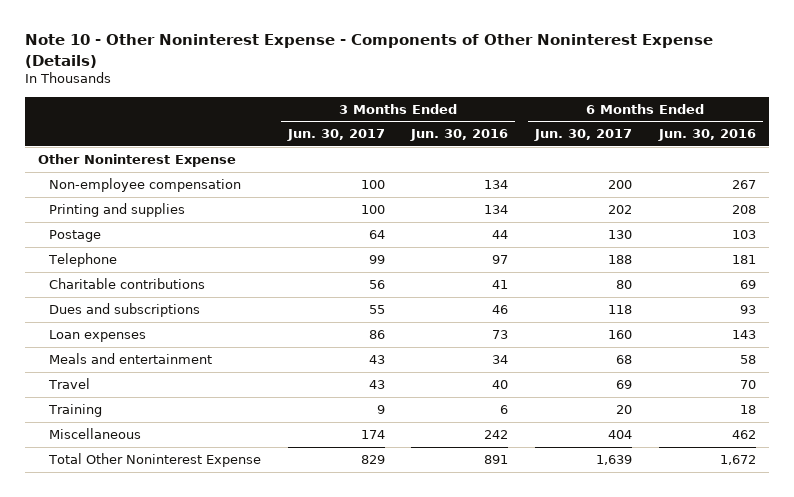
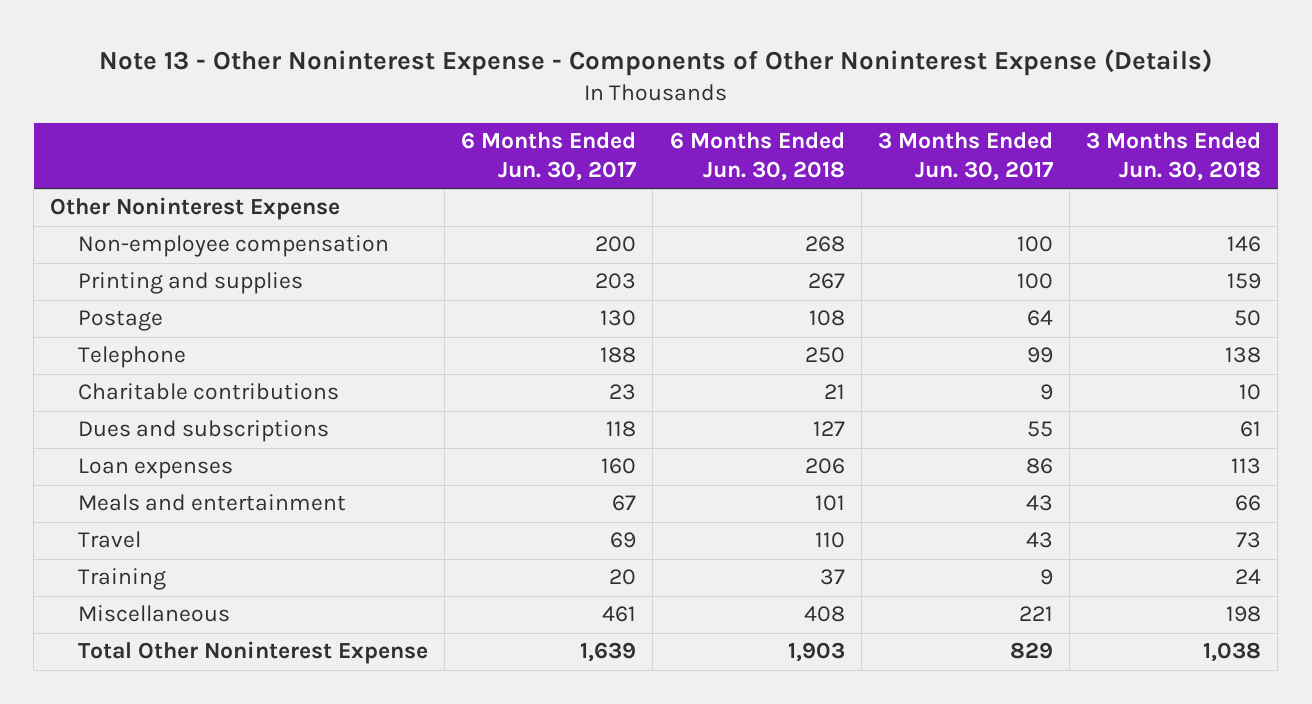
[24,34,713,68] Note 10 - Other Noninterest Expense - Components of Other Noninterest Expense (Details) -> [98,49,1212,77] Note 13 - Other Noninterest Expense - Components of Other Noninterest Expense (Details)
[410,129,509,142] Jun. 30, 2016 -> none
[657,129,756,142] Jun. 30, 2016 -> none
none -> [669,132,845,181] 6 Months Ended Jun. 30, 2018
none -> [1086,132,1262,181] 3 Months Ended Jun. 30, 2018
[608,205,633,215] 202 -> [595,273,637,290] 203
[368,280,385,290] 56 -> [1039,384,1053,401] 9
[616,280,633,290] 80 -> [609,384,637,401] 23
[616,355,633,365] 68 -> [612,495,637,512] 67
[360,430,385,440] 174 -> [1018,606,1053,622] 221
[608,430,633,440] 404 -> [602,606,637,623] 461

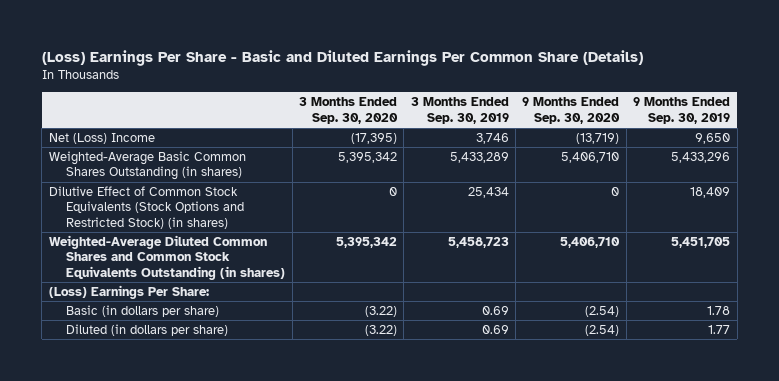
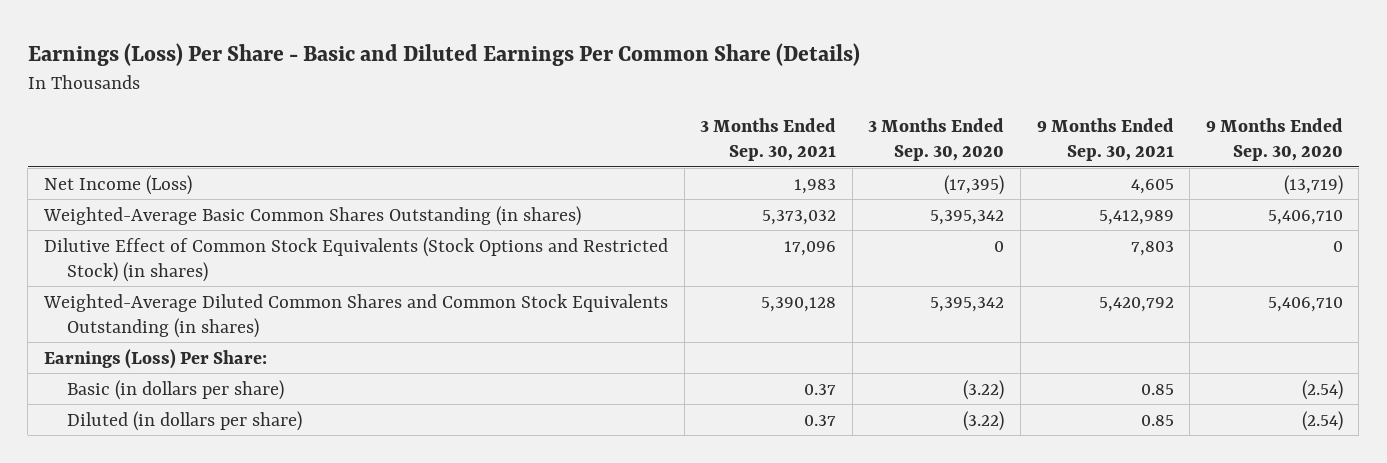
[41,49,643,66] (Loss) Earnings Per Share - Basic and Diluted Earnings Per Common Share (Details) -> [27,42,860,66] Earnings (Loss) Per Share - Basic and Diluted Earnings Per Common Share (Details)
[410,97,509,124] 3 Months Ended Sep. 30, 2019 -> none
[633,97,731,124] 9 Months Ended Sep. 30, 2019 -> none
none -> [700,118,837,162] 3 Months Ended Sep. 30, 2021
none -> [1036,118,1174,162] 9 Months Ended Sep. 30, 2021
[48,133,155,145] Net (Loss) Income -> [43,174,192,195] Net Income (Loss)
[48,285,209,300] (Loss) Earnings Per Share: -> [43,348,267,369] Earnings (Loss) Per Share:

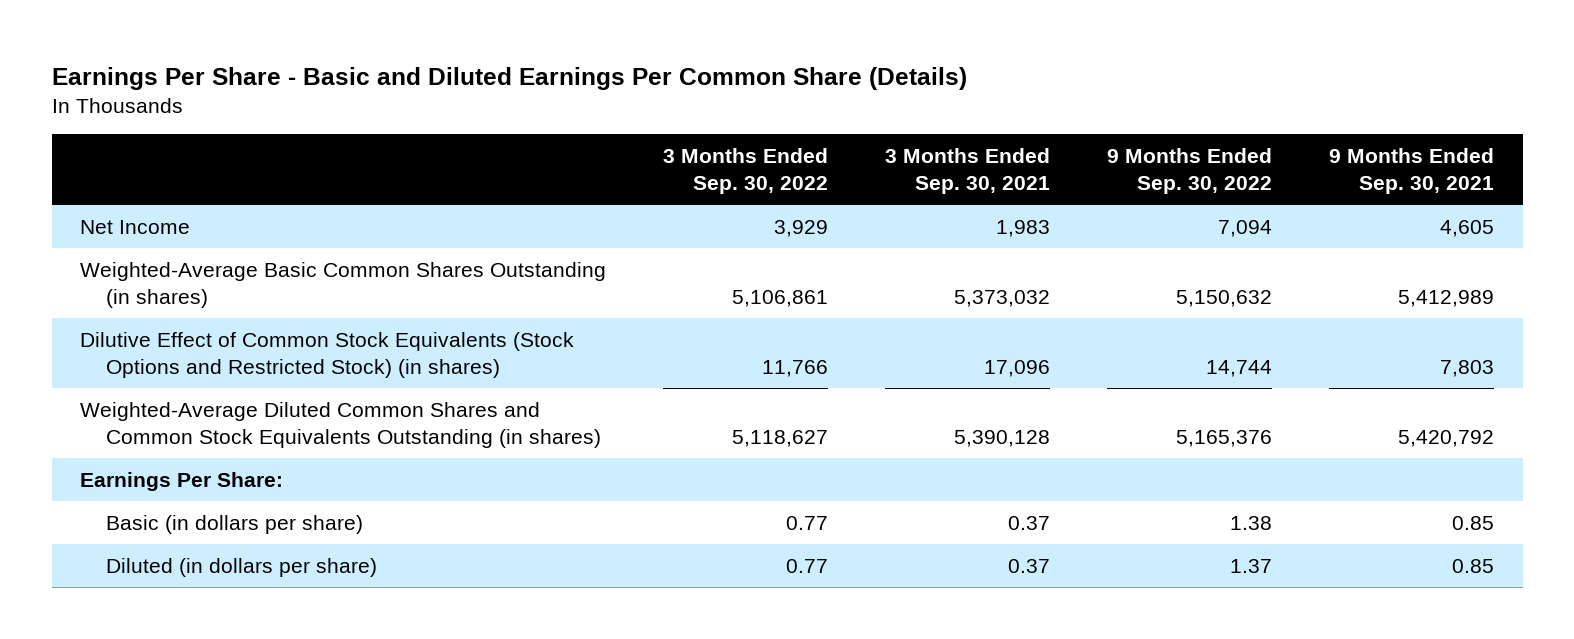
[27,42,860,66] Earnings (Loss) Per Share - Basic and Diluted Earnings Per Common Share (Details) -> [51,66,967,90] Earnings Per Share - Basic and Diluted Earnings Per Common Share (Details)
[868,118,1005,162] 3 Months Ended Sep. 30, 2020 -> none
[1205,118,1343,162] 9 Months Ended Sep. 30, 2020 -> none
none -> [663,148,829,195] 3 Months Ended Sep. 30, 2022
none -> [1107,148,1273,195] 9 Months Ended Sep. 30, 2022
[43,174,192,195] Net Income (Loss) -> [80,219,191,234] Net Income
[43,348,267,369] Earnings (Loss) Per Share: -> [80,471,284,491] Earnings Per Share:

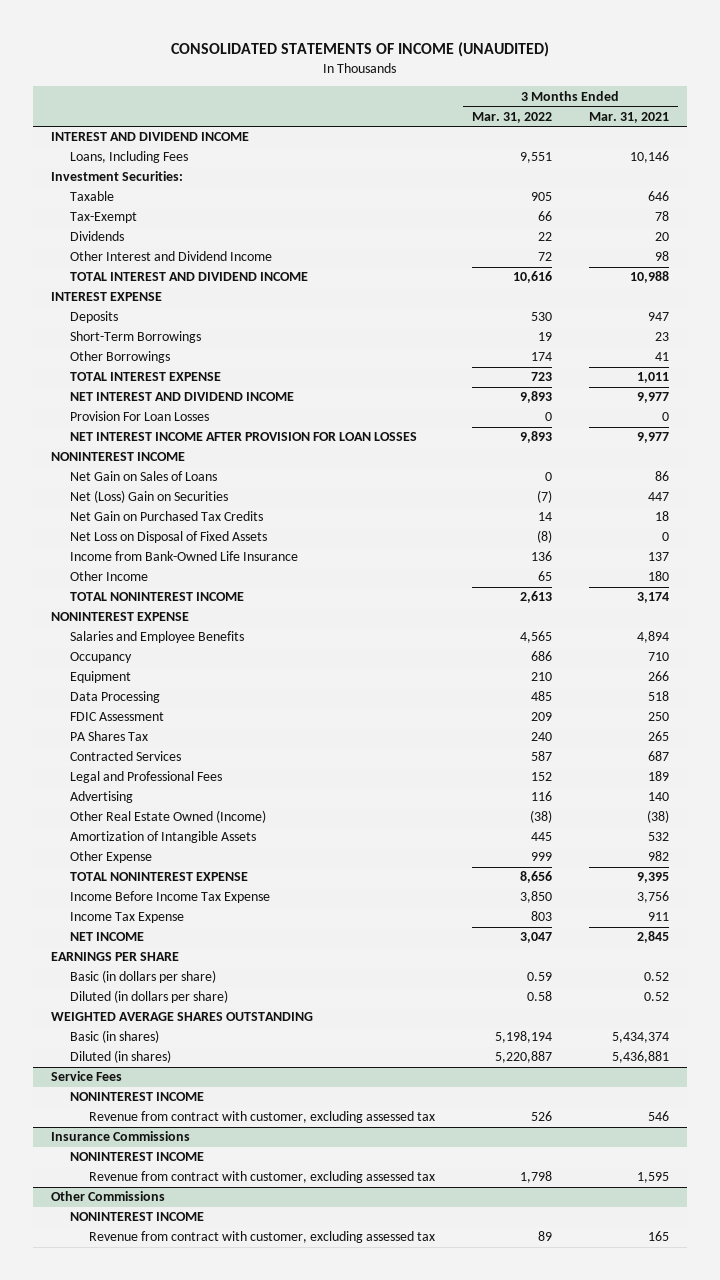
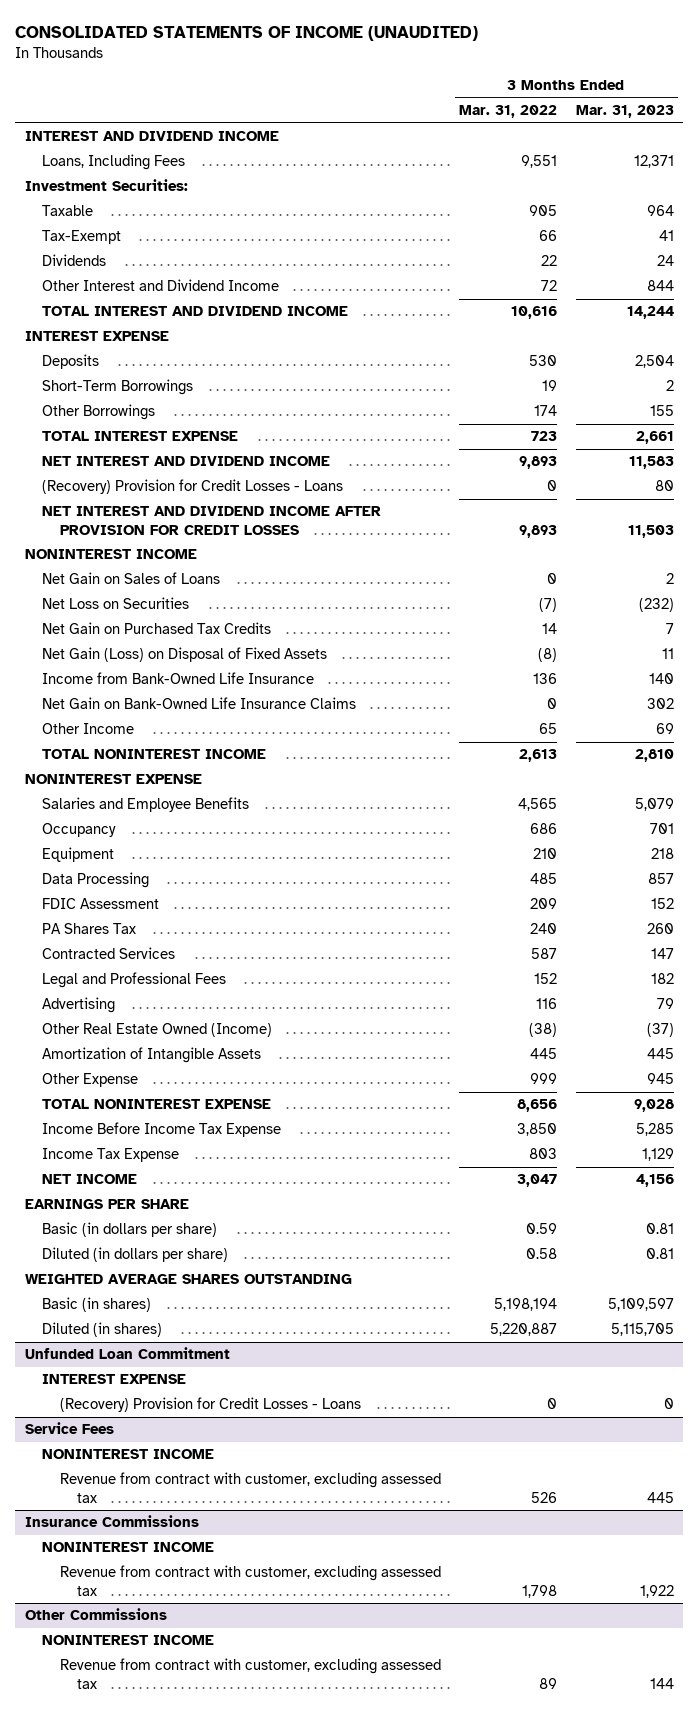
[588,111,669,123] Mar. 31, 2021 -> none
none -> [575,105,674,119] Mar. 31, 2023
[70,411,210,422] Provision For Loan Losses -> [42,479,344,495] (Recovery) Provision for Credit Losses - Loans
[70,432,418,442] NET INTEREST INCOME AFTER PROVISION FOR LOAN LOSSES -> [42,506,382,535] NET INTEREST AND DIVIDEND INCOME AFTER PROVISION FOR CREDIT LOSSES
[70,490,229,504] Net (Loss) Gain on Securities -> [42,597,190,610] Net Loss on Securities
[70,531,268,544] Net Loss on Disposal of Fixed Assets -> [42,647,328,663] Net Gain (Loss) on Disposal of Fixed Assets
none -> [42,697,357,710] Net Gain on Bank-Owned Life Insurance Claims
none -> [24,1347,230,1360] Unfunded Loan Commitment
none -> [42,1374,187,1385] INTEREST EXPENSE
none -> [59,1397,361,1413] (Recovery) Provision for Credit Losses - Loans

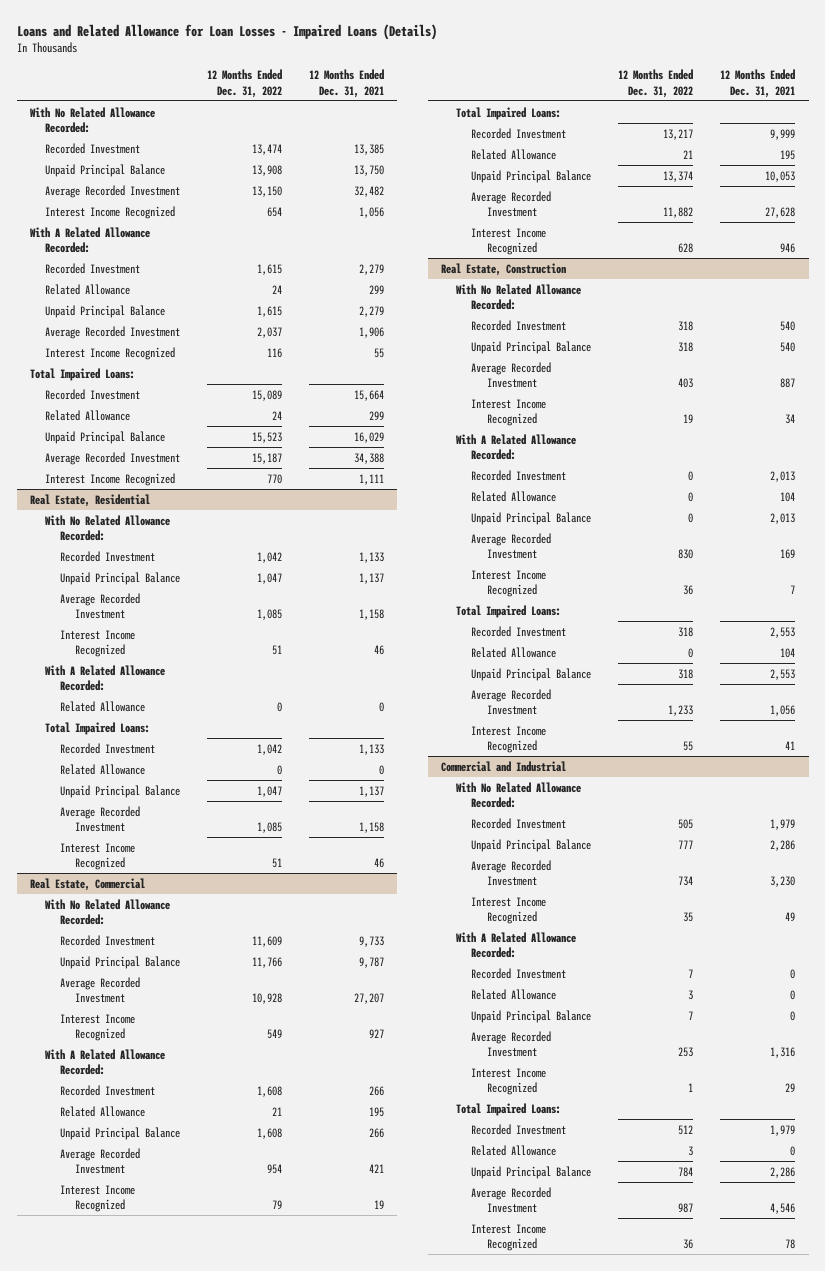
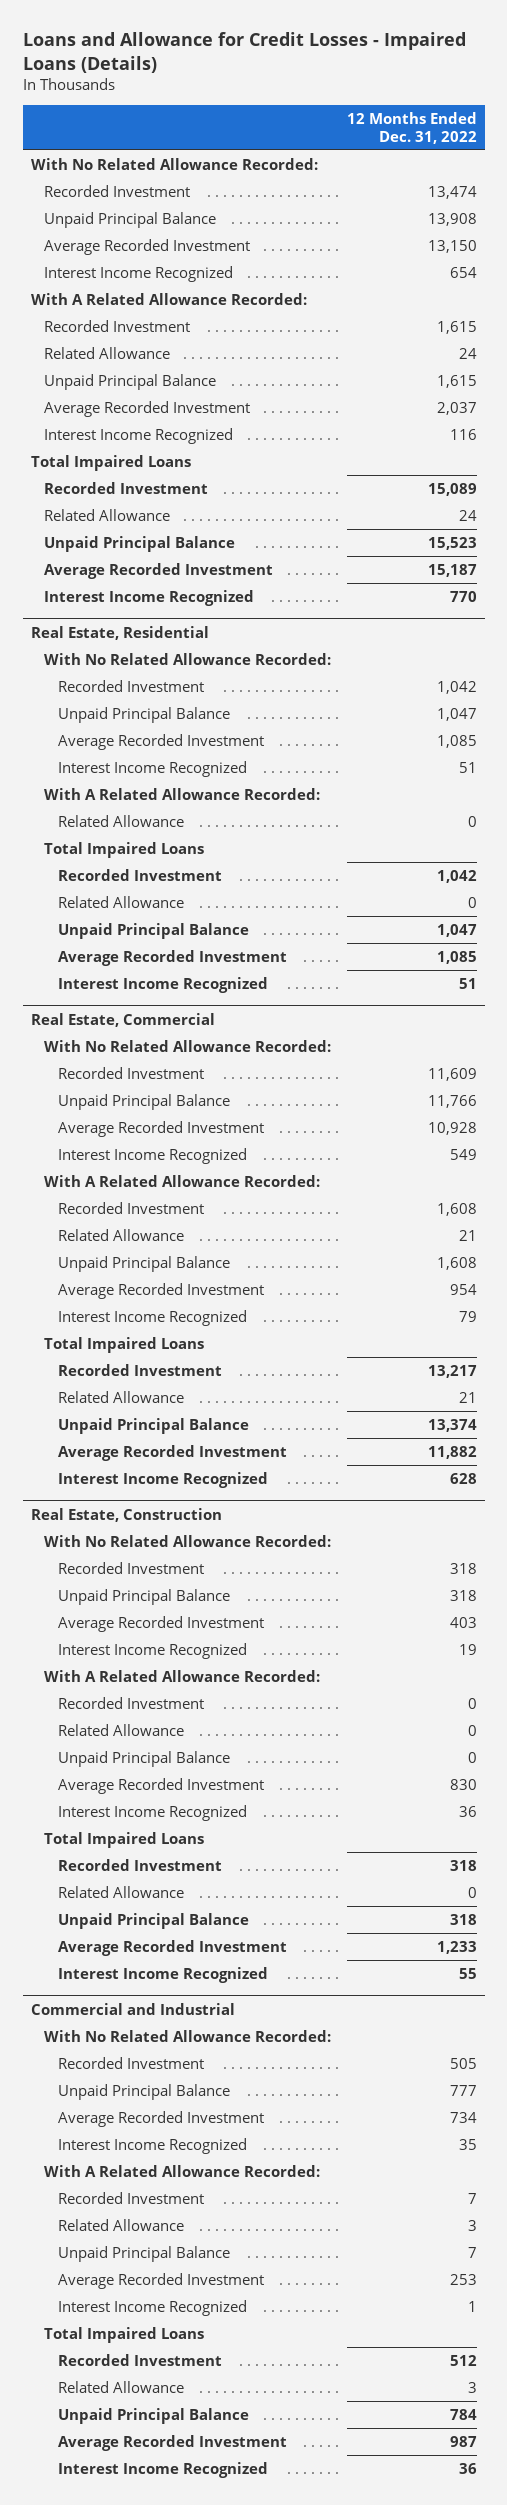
[16,23,437,40] Loans and Related Allowance for Loan Losses - Impaired Loans (Details) -> [22,32,466,73] Loans and Allowance for Credit Losses - Impaired Loans (Details)
[308,69,384,98] 12 Months Ended Dec. 31, 2021 -> none
[30,367,136,381] Total Impaired Loans: -> [30,454,191,471] Total Impaired Loans
[45,721,151,735] Total Impaired Loans: -> [44,841,205,858] Total Impaired Loans
[456,106,562,120] Total Impaired Loans: -> [44,1336,205,1353] Total Impaired Loans
[456,604,562,618] Total Impaired Loans: -> [44,1831,205,1848] Total Impaired Loans
[456,1102,562,1116] Total Impaired Loans: -> [44,2326,205,2343] Total Impaired Loans

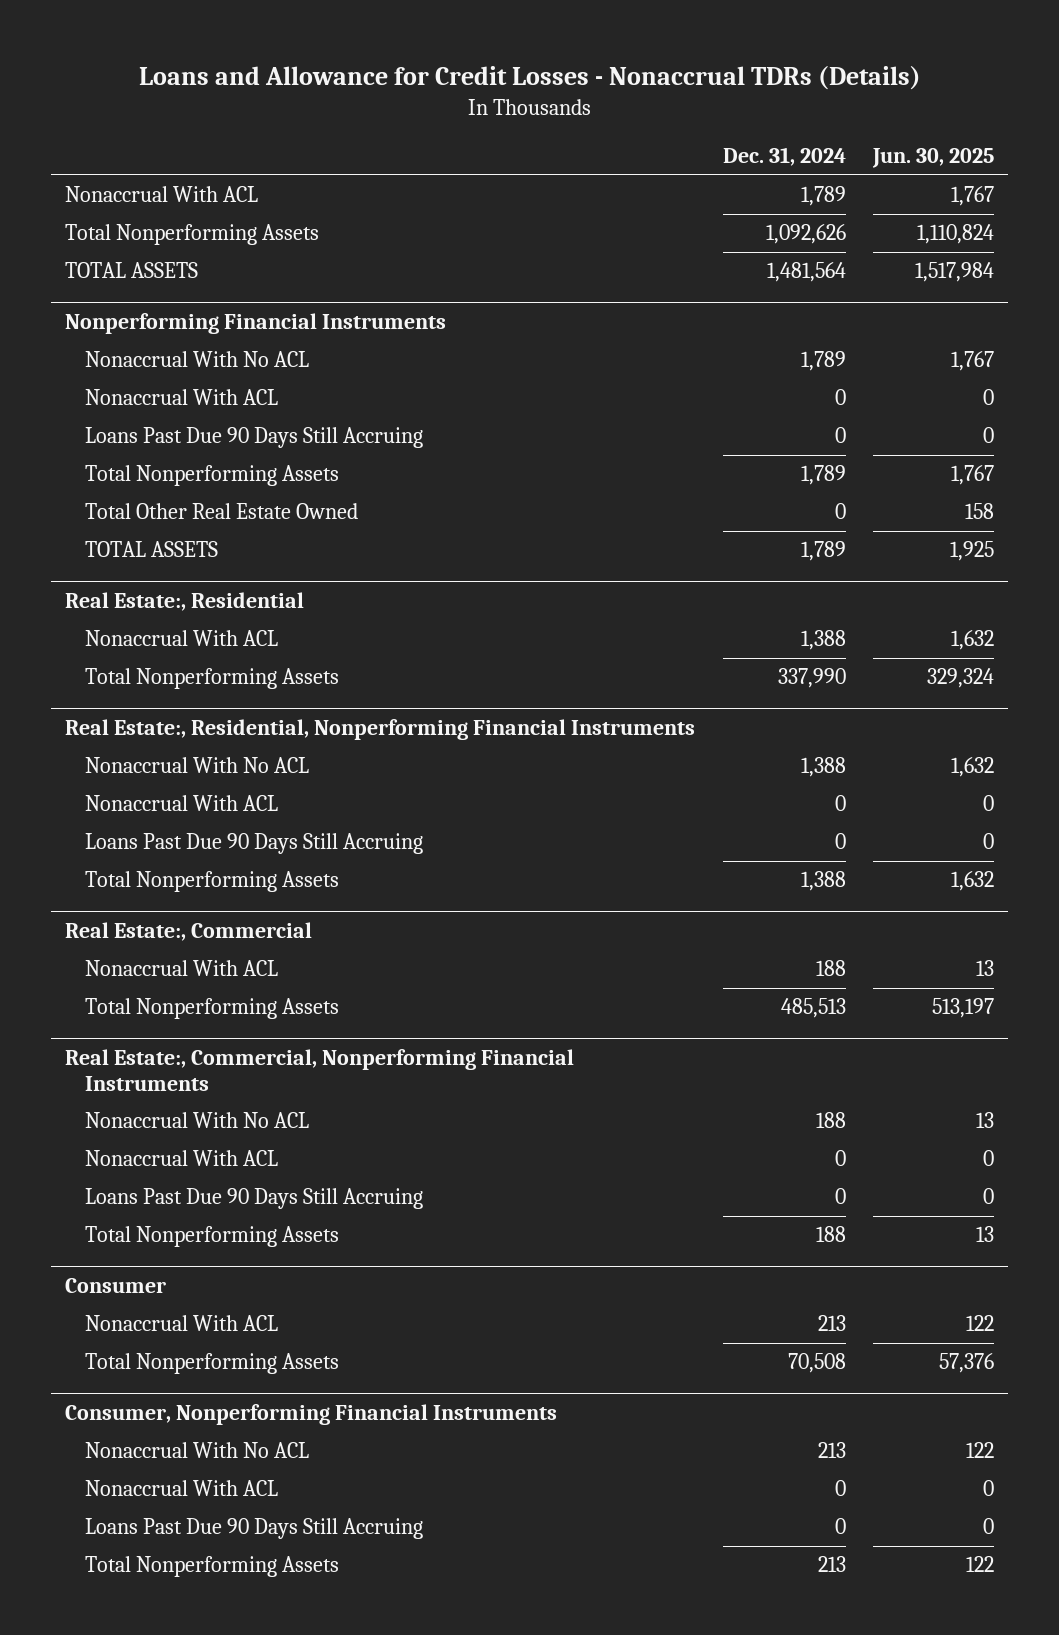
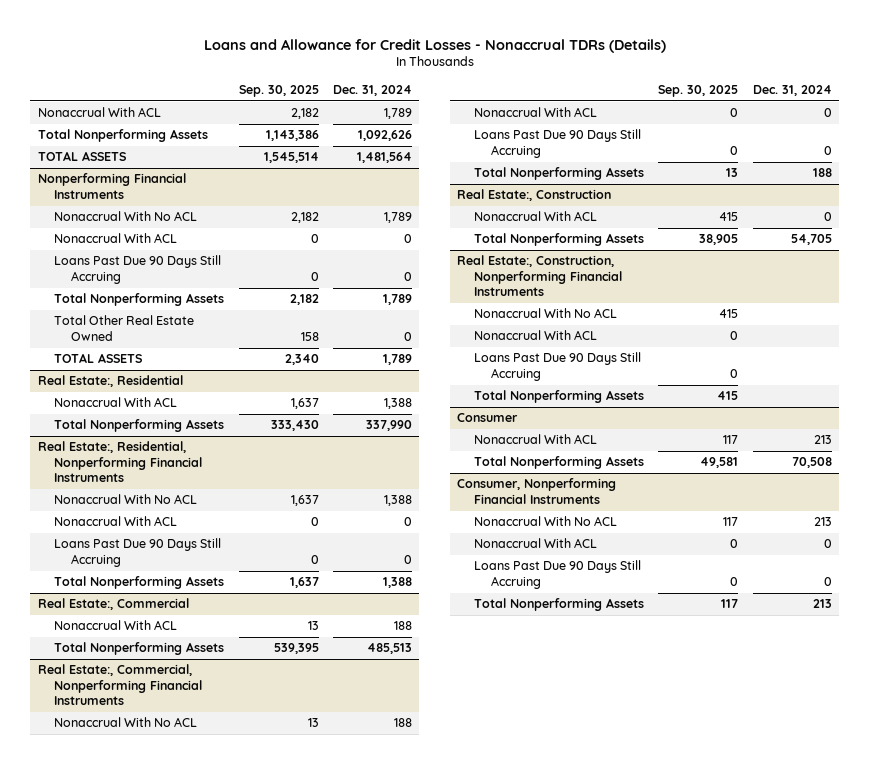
[872,148,995,169] Jun. 30, 2025 -> none
none -> [238,85,319,98] Sep. 30, 2025
none -> [457,189,612,202] Real Estate:, Construction
none -> [474,211,598,222] Nonaccrual With ACL
none -> [474,233,645,247] Total Nonperforming Assets
none -> [457,255,623,297] Real Estate:, Construction, Nonperforming Financial Instruments
none -> [474,308,618,319] Nonaccrual With No ACL
none -> [474,330,598,341] Nonaccrual With ACL
none -> [474,352,642,381] Loans Past Due 90 Days Still Accruing
none -> [474,390,645,404] Total Nonperforming Assets

